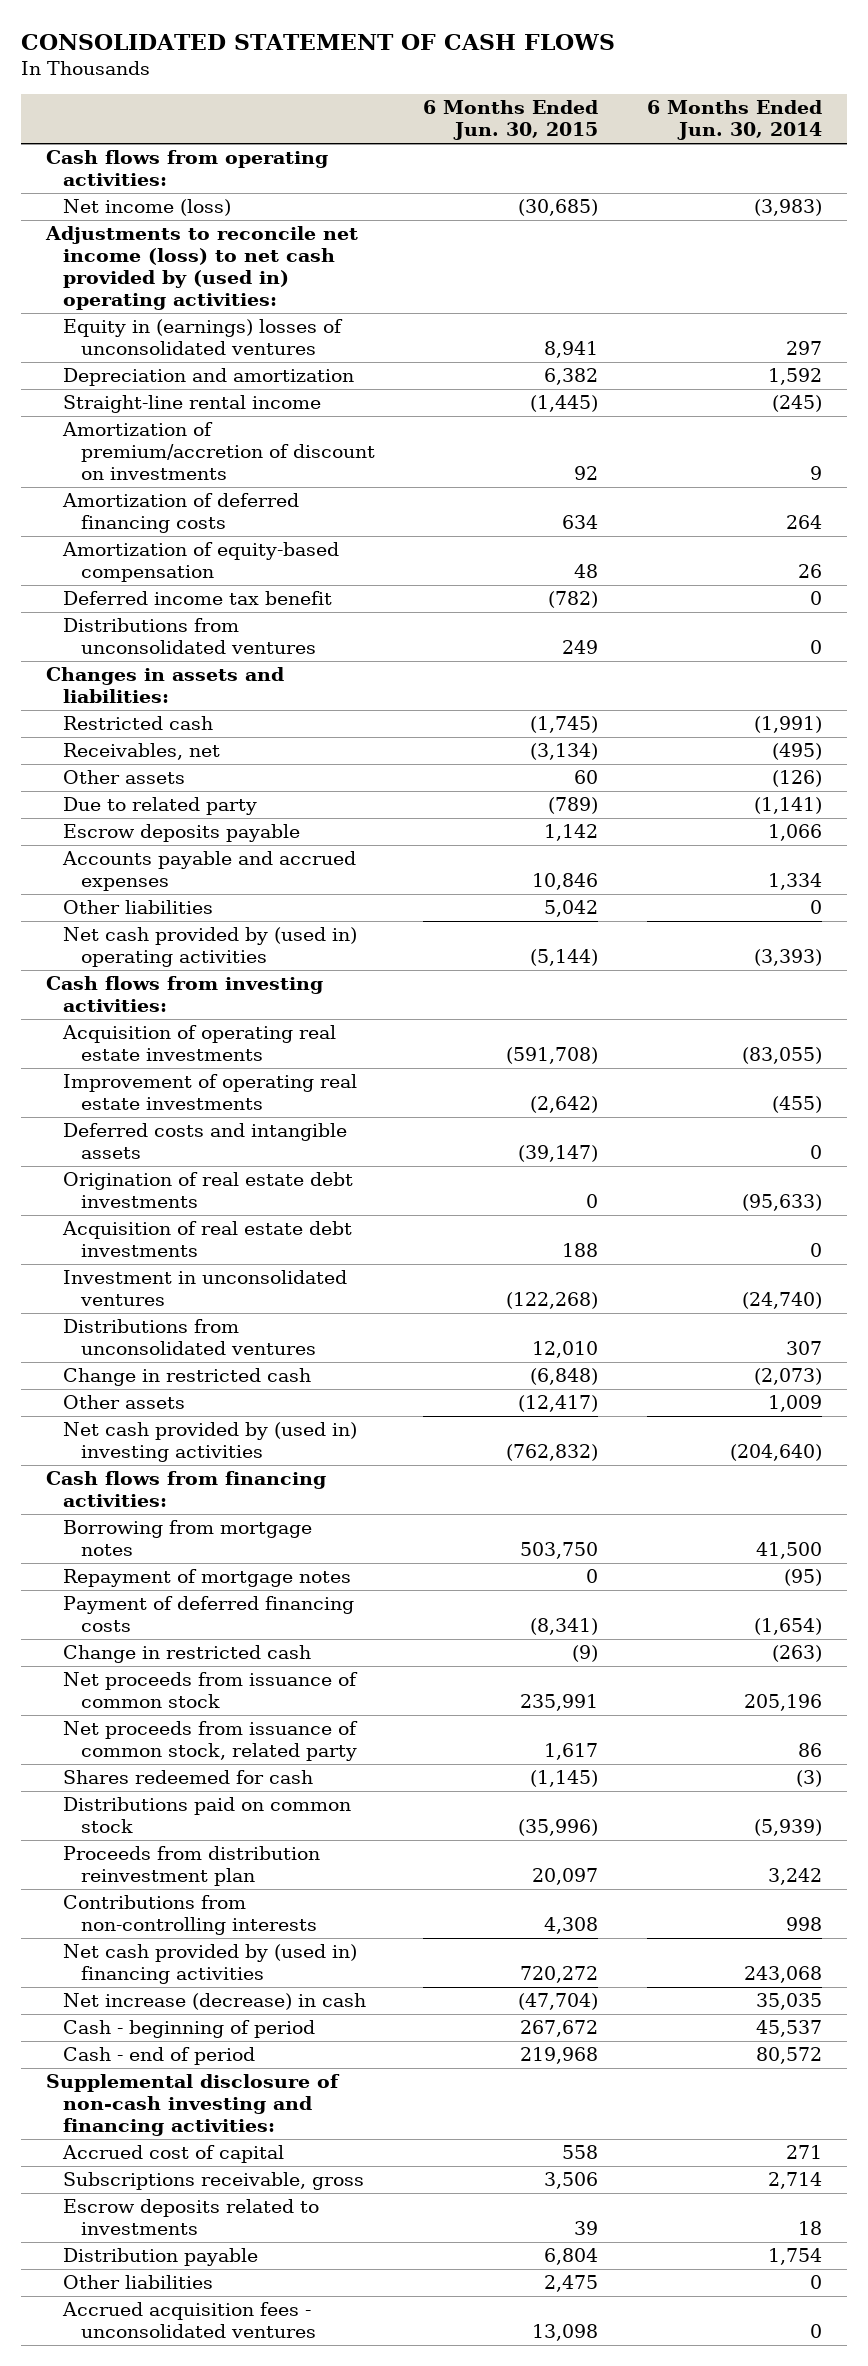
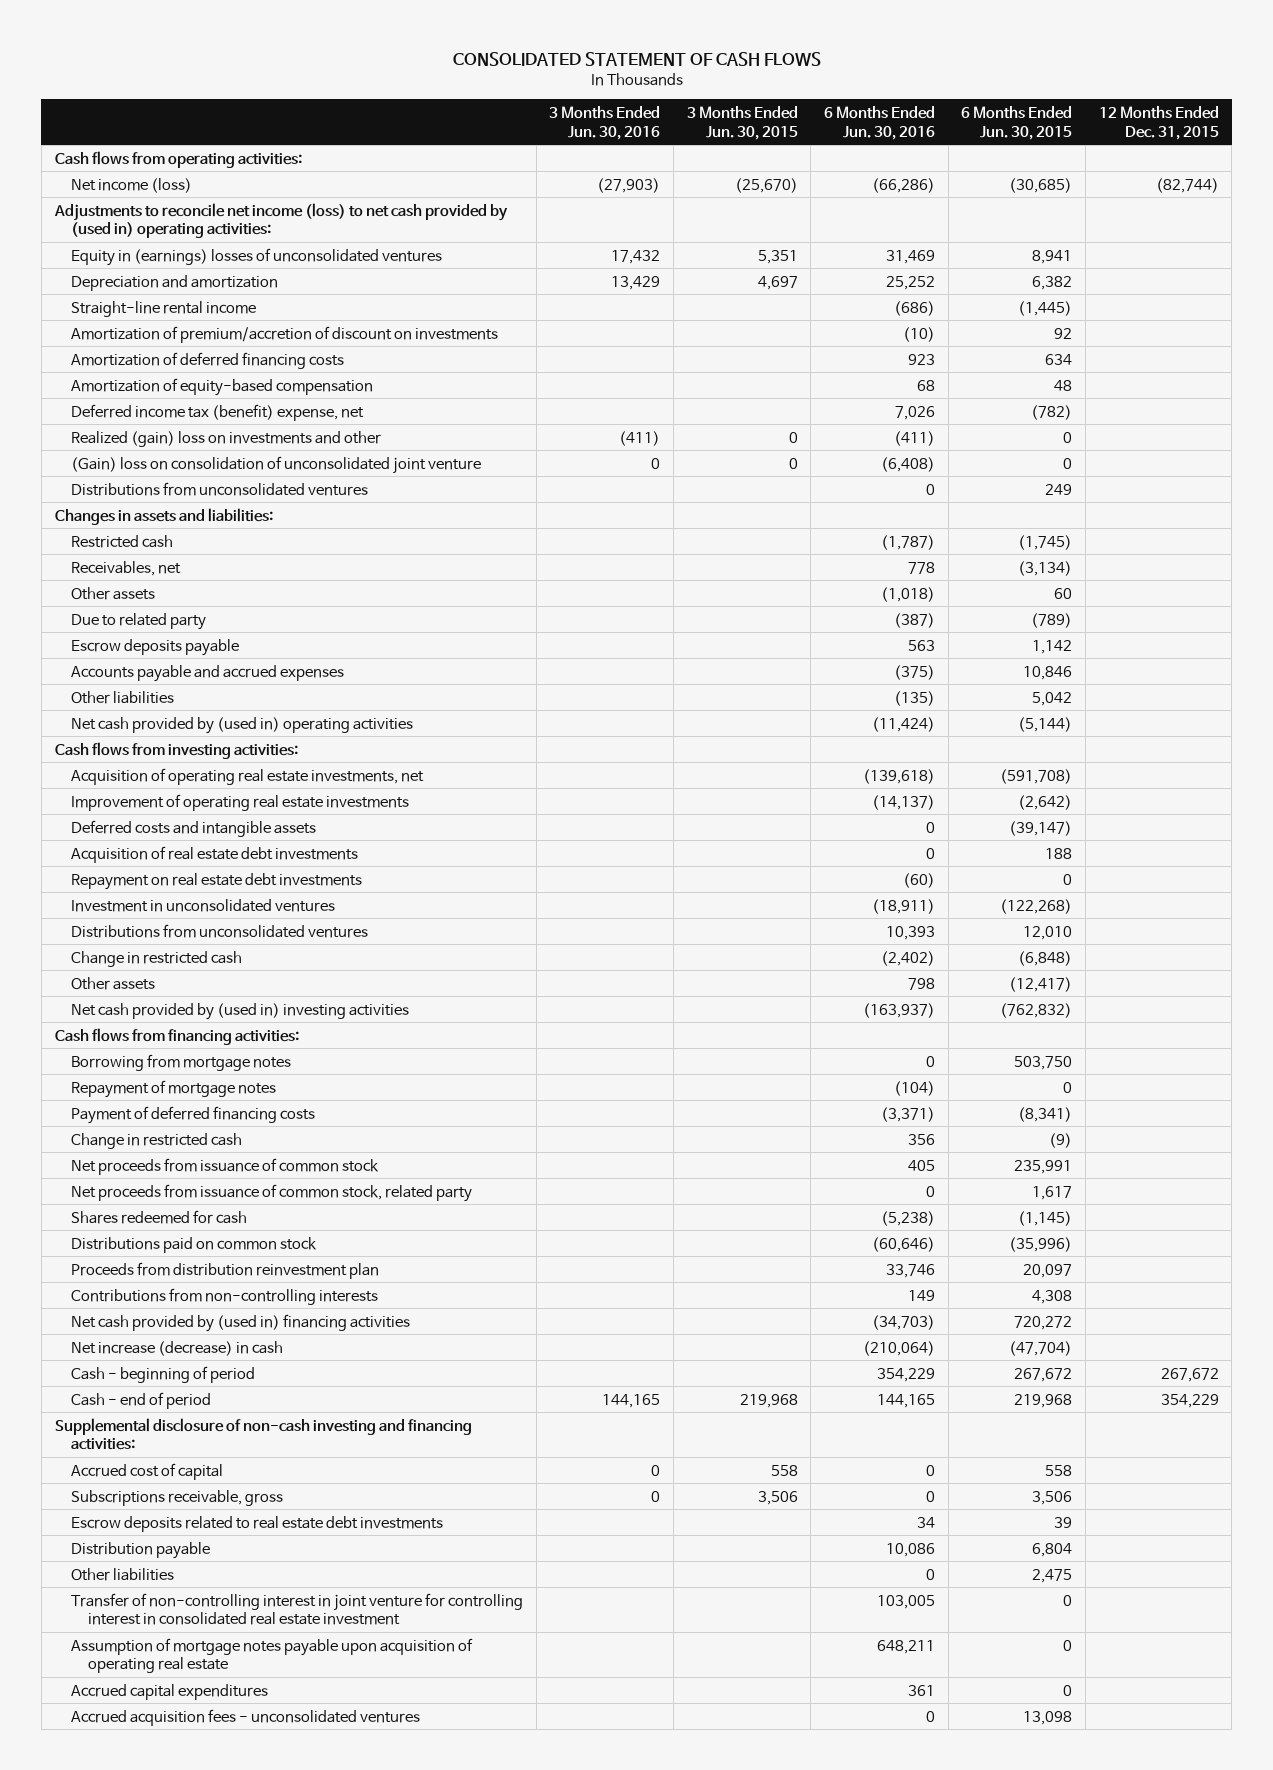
[647,100,823,141] 6 Months Ended Jun. 30, 2014 -> none
none -> [549,106,661,140] 3 Months Ended Jun. 30, 2016
none -> [686,106,798,140] 3 Months Ended Jun. 30, 2015
none -> [824,106,936,140] 6 Months Ended Jun. 30, 2016
none -> [1098,106,1219,140] 12 Months Ended Dec. 31, 2015
[63,591,333,606] Deferred income tax benefit -> [71,403,365,421] Deferred income tax (benefit) expense, net
none -> [71,430,382,447] Realized (gain) loss on investments and other
none -> [71,455,482,474] (Gain) loss on consolidation of unconsolidated joint venture
[62,1025,337,1062] Acquisition of operating real estate investments -> [71,767,425,785] Acquisition of operating real estate investments, net
[63,1172,354,1209] Origination of real estate debt investments -> none
none -> [71,872,363,890] Repayment on real estate debt investments
[63,2199,320,2236] Escrow deposits related to investments -> [71,1515,444,1532] Escrow deposits related to real estate debt investments
none -> [71,1592,524,1626] Transfer of non-controlling interest in joint venture for controlling interest in consolidated real estate investment
none -> [71,1637,474,1674] Assumption of mortgage notes payable upon acquisition of operating real estate
none -> [71,1683,269,1700] Accrued capital expenditures

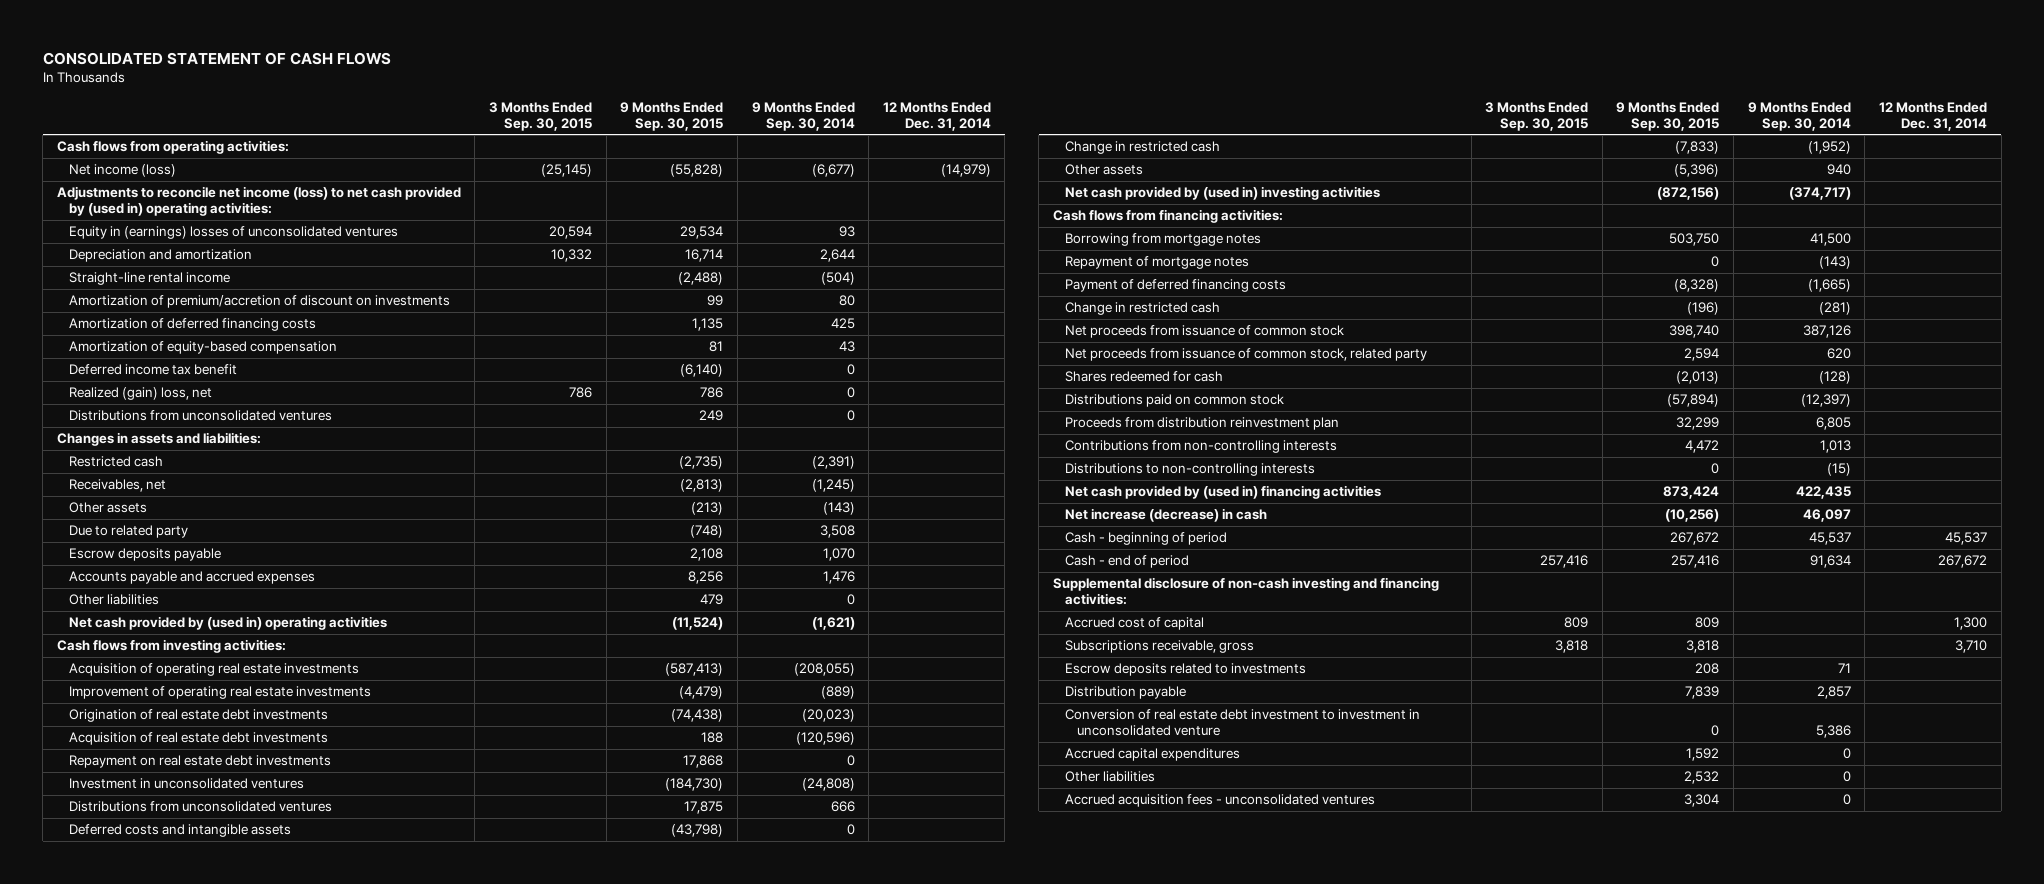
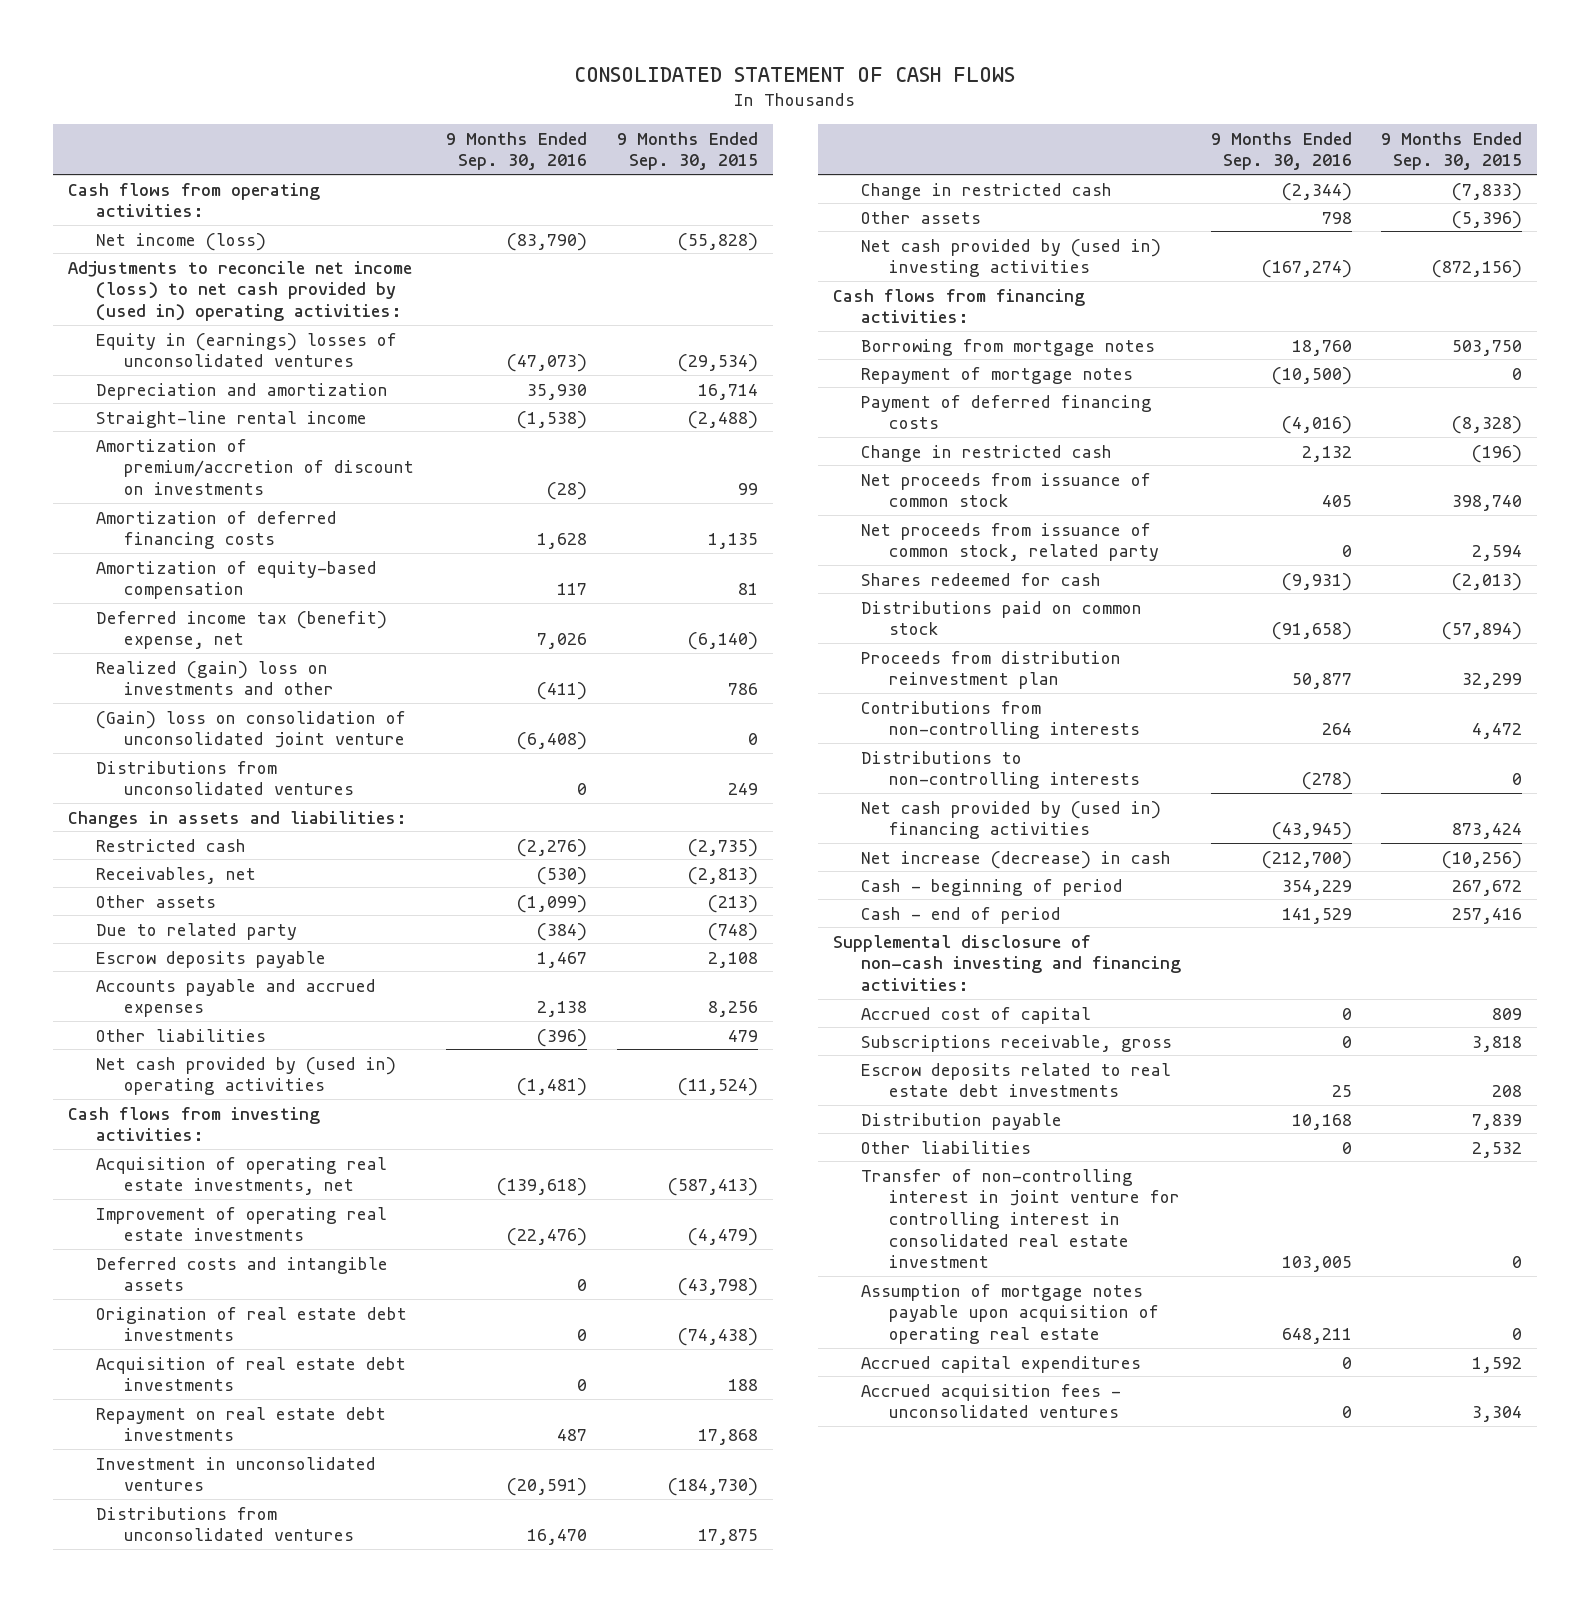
[489,101,593,131] 3 Months Ended Sep. 30, 2015 -> none
[751,101,855,131] 9 Months Ended Sep. 30, 2014 -> none
[882,101,991,131] 12 Months Ended Dec. 31, 2014 -> none
none -> [445,131,587,171] 9 Months Ended Sep. 30, 2016
[680,226,724,240] 29,534 -> [677,354,758,373] (29,534)
[68,364,237,376] Deferred income tax benefit -> [96,610,388,650] Deferred income tax (benefit) expense, net
[68,387,212,401] Realized (gain) loss, net -> [96,660,334,696] Realized (gain) loss on investments and other
none -> [96,710,407,749] (Gain) loss on consolidation of unconsolidated joint venture
[68,663,359,677] Acquisition of operating real estate investments -> [96,1156,388,1196] Acquisition of operating real estate investments, net
[68,824,291,838] Deferred costs and intangible assets -> [96,1256,389,1292] Deferred costs and intangible assets
[1065,663,1307,677] Escrow deposits related to investments -> [860,1062,1171,1098] Escrow deposits related to real estate debt investments
[1065,709,1421,737] Conversion of real estate debt investment to investment in unconsolidated venture -> none
none -> [860,1168,1180,1269] Transfer of non-controlling interest in joint venture for controlling interest in consolidated real estate investment
none -> [860,1283,1159,1344] Assumption of mortgage notes payable upon acquisition of operating real estate
[1065,748,1241,762] Accrued capital expenditures -> [860,1355,1141,1373] Accrued capital expenditures

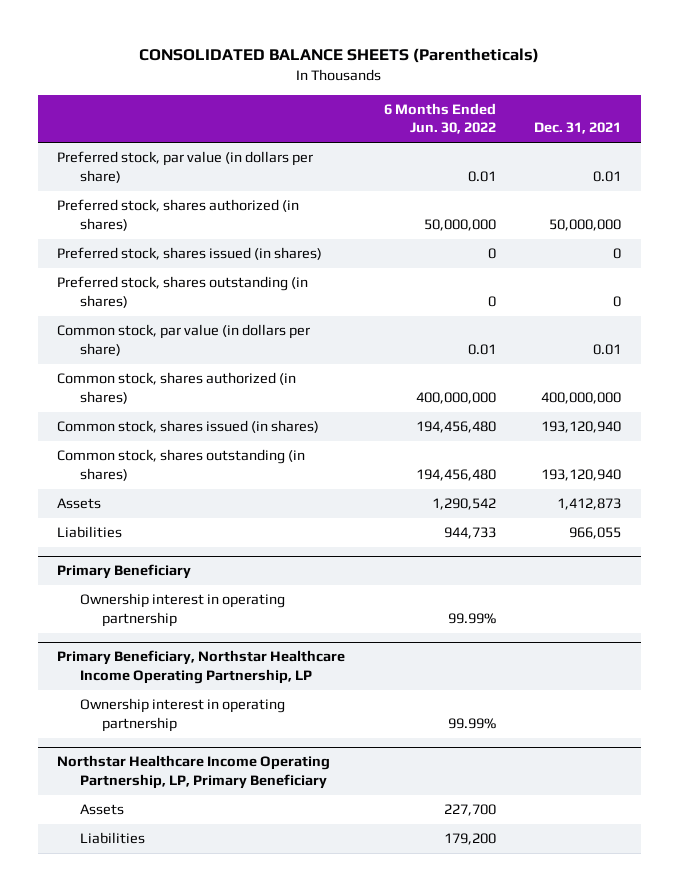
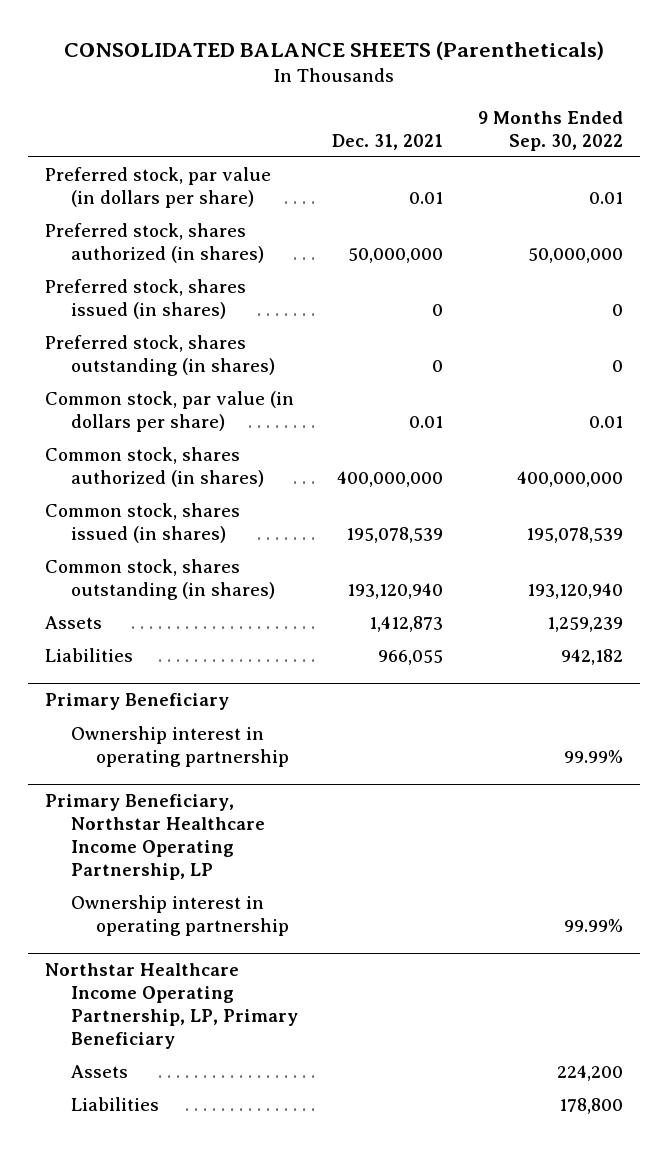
[383,103,496,135] 6 Months Ended Jun. 30, 2022 -> none
none -> [477,110,623,151] 9 Months Ended Sep. 30, 2022
[541,421,622,434] 193,120,940 -> [346,526,444,543] 195,078,539

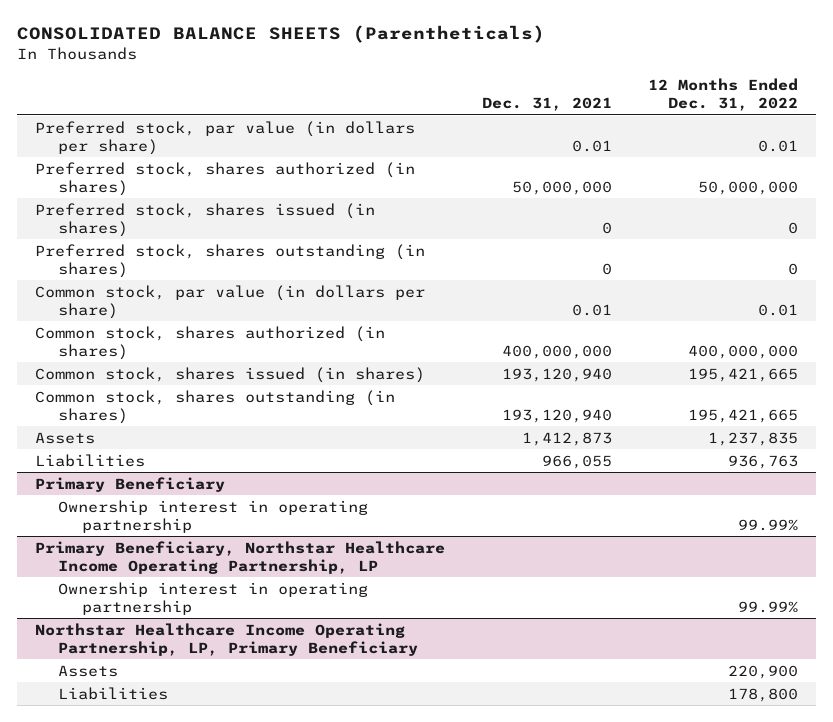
[477,110,623,151] 9 Months Ended Sep. 30, 2022 -> none
none -> [648,78,799,112] 12 Months Ended Dec. 31, 2022
[346,526,444,543] 195,078,539 -> [501,367,612,382] 193,120,940

